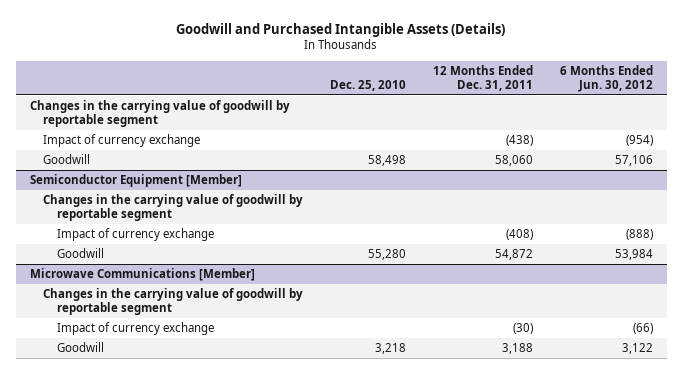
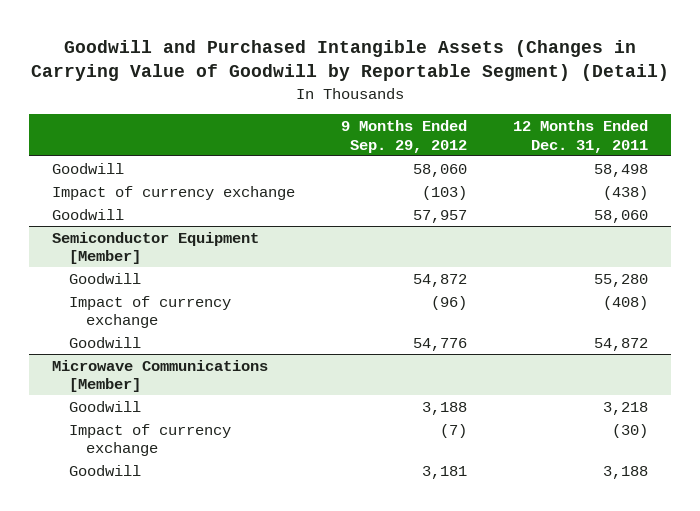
[176,22,506,37] Goodwill and Purchased Intangible Assets (Details) -> [30,39,669,82] Goodwill and Purchased Intangible Assets (Changes in Carrying Value of Goodwill by Reportable Segment) (Detail)
[330,79,407,91] Dec. 25, 2010 -> none
[560,64,654,92] 6 Months Ended Jun. 30, 2012 -> none
none -> [340,119,467,153] 9 Months Ended Sep. 29, 2012
[29,100,290,128] Changes in the carrying value of goodwill by reportable segment -> none
none -> [51,162,124,174] Goodwill
[43,194,304,222] Changes in the carrying value of goodwill by reportable segment -> none
none -> [68,272,141,284] Goodwill
[43,288,304,316] Changes in the carrying value of goodwill by reportable segment -> none
none -> [68,400,141,412] Goodwill

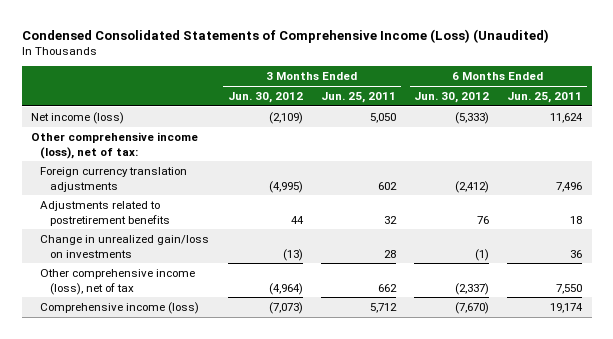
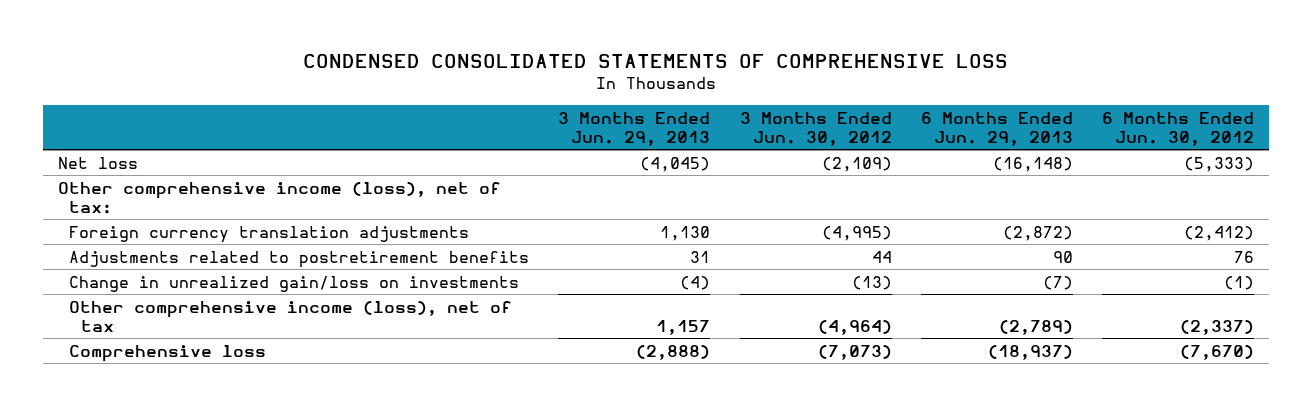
[21,28,549,43] Condensed Consolidated Statements of Comprehensive Income (Loss) (Unaudited) -> [302,53,1008,68] CONDENSED CONSOLIDATED STATEMENTS OF COMPREHENSIVE LOSS
[320,92,396,104] Jun. 25, 2011 -> none
[507,92,583,104] Jun. 25, 2011 -> none
none -> [558,112,711,147] 3 Months Ended Jun. 29, 2013
none -> [920,112,1073,147] 6 Months Ended Jun. 29, 2013
[30,111,124,124] Net income (loss) -> [57,156,138,169] Net loss
[40,301,200,314] Comprehensive income (loss) -> [69,344,267,362] Comprehensive loss

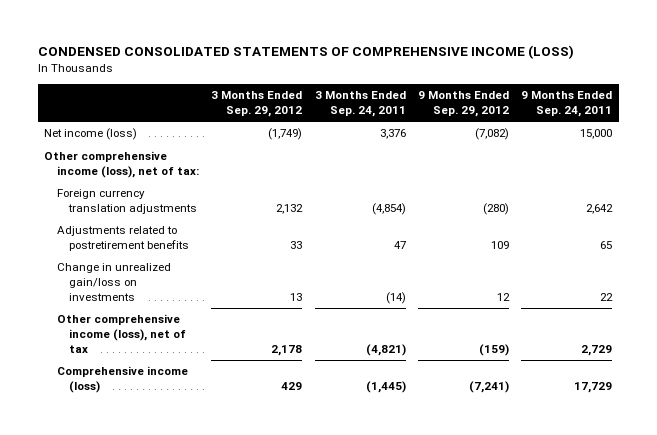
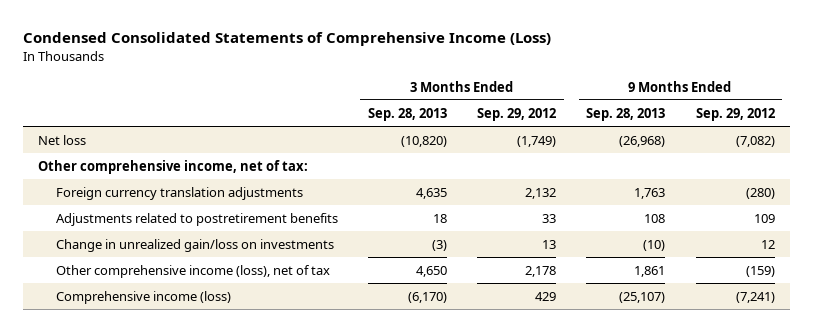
[37,45,574,60] CONDENSED CONSOLIDATED STATEMENTS OF COMPREHENSIVE INCOME (LOSS) -> [22,32,551,47] Condensed Consolidated Statements of Comprehensive Income (Loss)
[314,91,406,117] 3 Months Ended Sep. 24, 2011 -> none
[521,91,613,117] 9 Months Ended Sep. 24, 2011 -> none
none -> [367,107,447,121] Sep. 28, 2013
none -> [586,107,666,121] Sep. 28, 2013
[44,128,138,141] Net income (loss) -> [38,134,87,145] Net loss
[44,151,199,179] Other comprehensive income (loss), net of tax: -> [38,159,309,174] Other comprehensive income, net of tax:

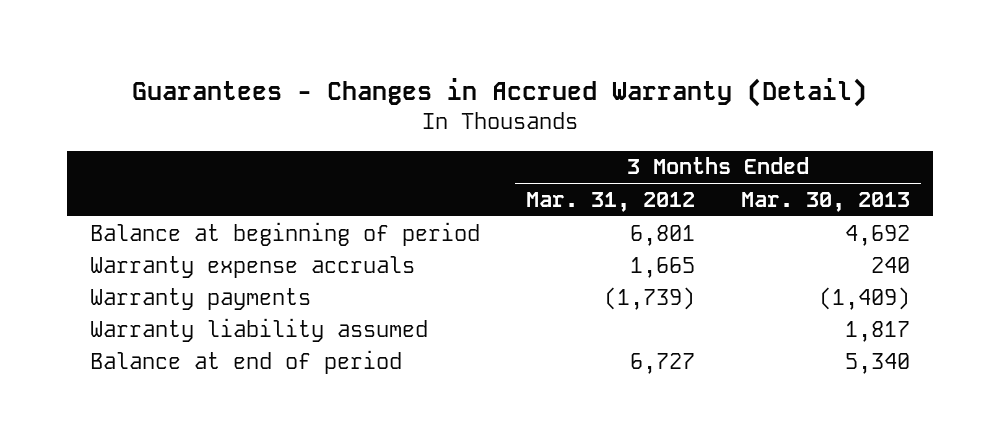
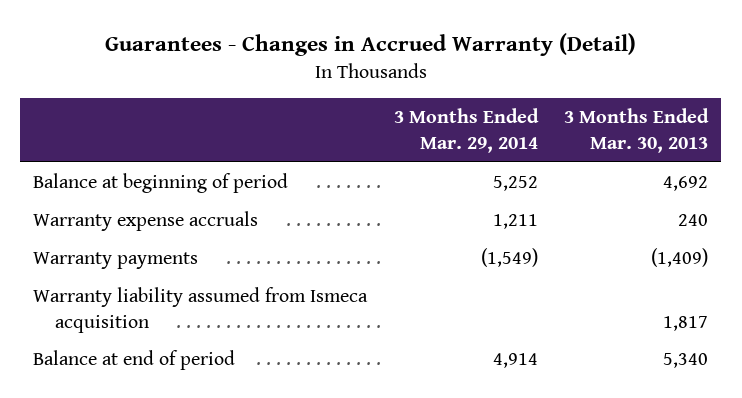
[526,191,696,212] Mar. 31, 2012 -> none
none -> [393,108,539,153] 3 Months Ended Mar. 29, 2014
[90,317,429,342] Warranty liability assumed -> [33,287,369,333] Warranty liability assumed from Ismeca acquisition

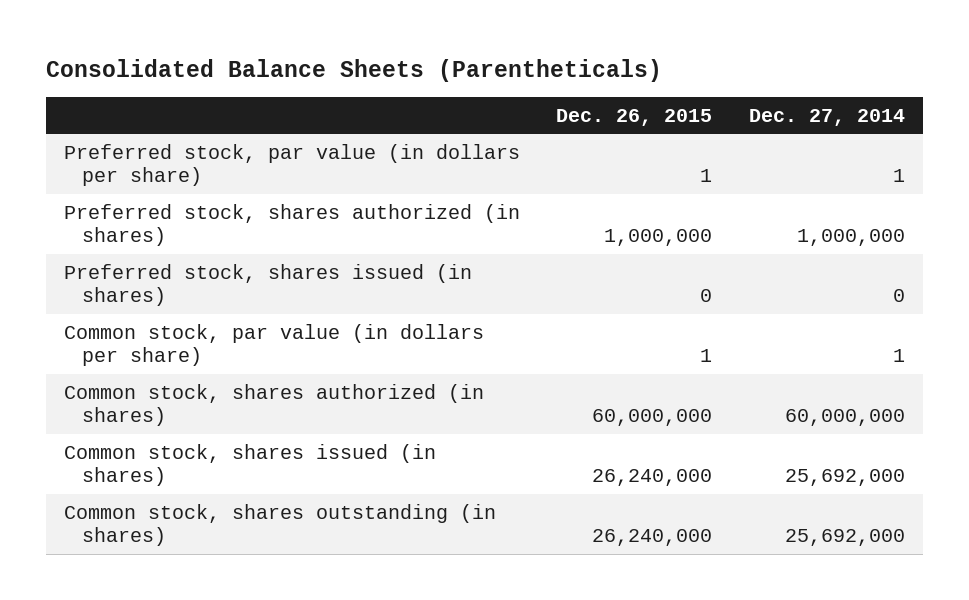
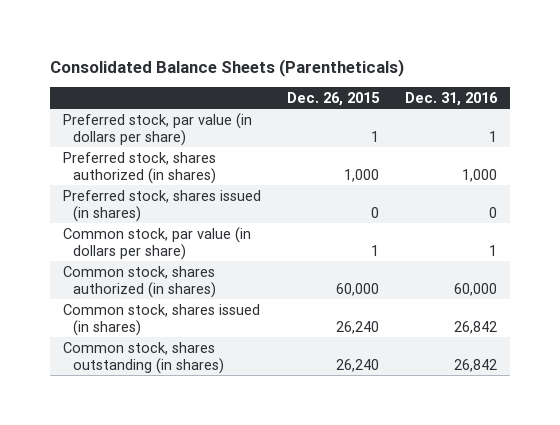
[748,108,905,126] Dec. 27, 2014 -> none
none -> [405,91,499,106] Dec. 31, 2016
[604,229,713,247] 1,000,000 -> [344,168,380,182] 1,000
[592,409,713,427] 60,000,000 -> [336,282,380,296] 60,000
[592,469,713,487] 26,240,000 -> [336,320,380,334] 26,240
[592,529,713,547] 26,240,000 -> [336,358,380,372] 26,240

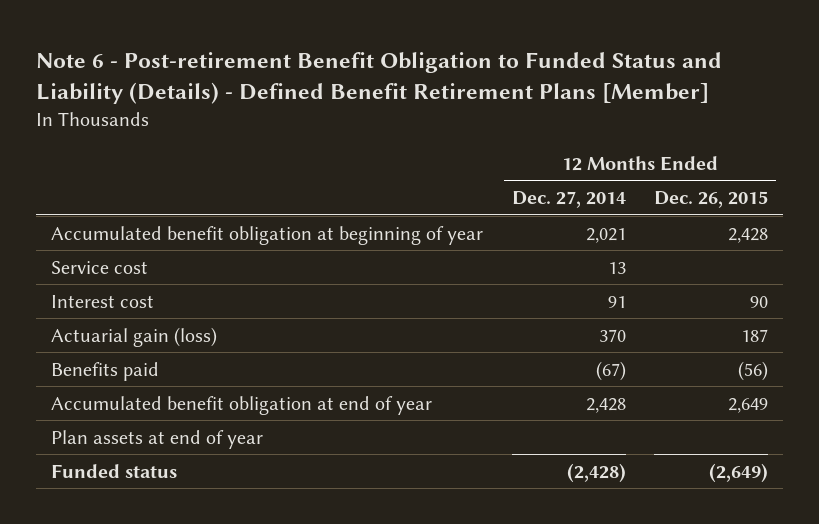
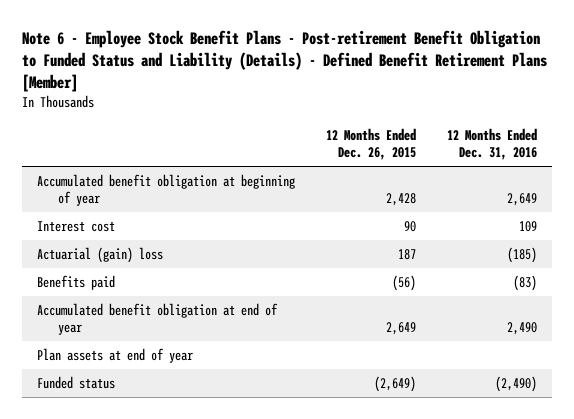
[36,51,723,104] Note 6 - Post-retirement Benefit Obligation to Funded Status and Liability (Details) - Defined Benefit Retirement Plans [Member] -> [21,29,547,92] Note 6 - Employee Stock Benefit Plans - Post-retirement Benefit Obligation to Funded Status and Liability (Details) - Defined Benefit Retirement Plans [Member]
[511,190,626,208] Dec. 27, 2014 -> none
none -> [446,127,537,161] 12 Months Ended Dec. 31, 2016
[50,260,148,274] Service cost -> none
[50,326,217,347] Actuarial gain (loss) -> [37,246,164,263] Actuarial (gain) loss

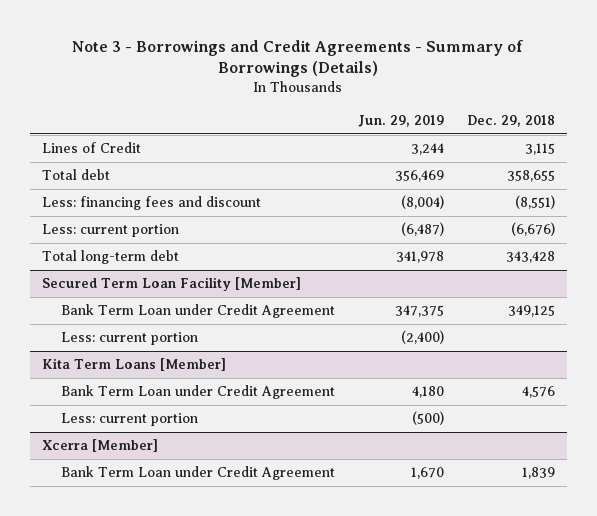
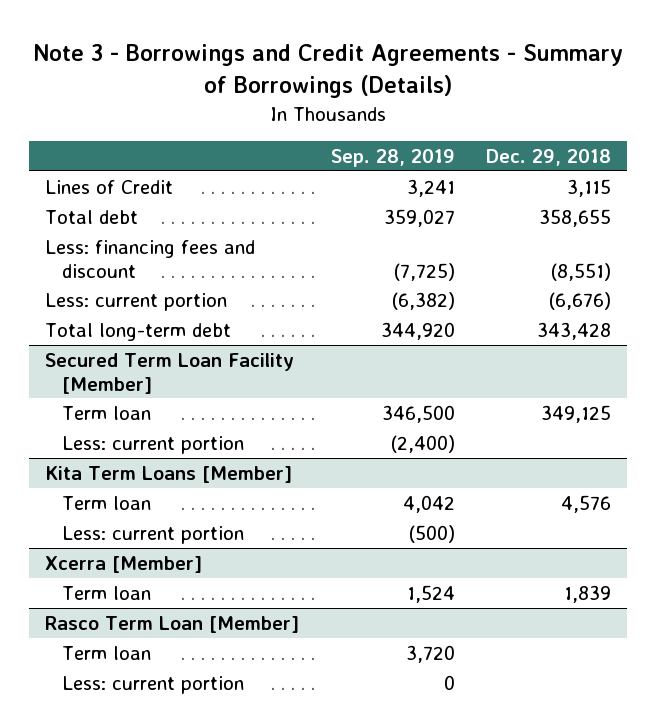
[357,114,444,127] Jun. 29, 2019 -> none
none -> [330,149,455,168] Sep. 28, 2019
[61,304,336,319] Bank Term Loan under Credit Agreement -> [62,405,152,420] Term loan
[61,385,336,400] Bank Term Loan under Credit Agreement -> [62,495,152,510] Term loan
[61,466,336,481] Bank Term Loan under Credit Agreement -> [62,585,152,600] Term loan
none -> [45,615,300,633] Rasco Term Loan [Member]
none -> [62,645,152,660] Term loan
none -> [62,675,245,694] Less: current portion

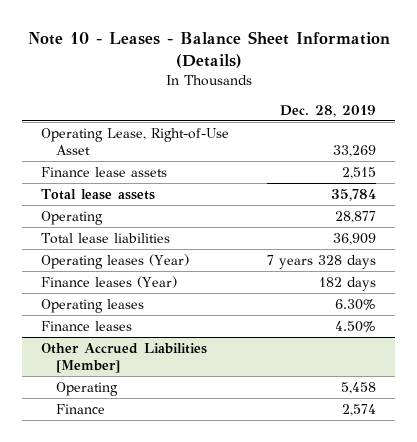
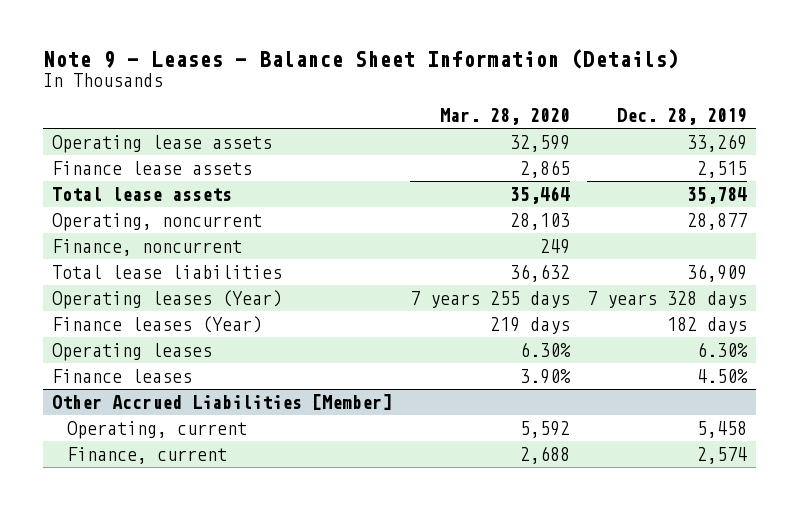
[27,30,390,68] Note 10 - Leases - Balance Sheet Information (Details) -> [43,48,680,69] Note 9 - Leases - Balance Sheet Information (Details)
none -> [439,108,570,126] Mar. 28, 2020
[41,127,230,156] Operating Lease, Right-of-Use Asset -> [52,134,273,153] Operating lease assets
[41,210,104,225] Operating -> [52,212,263,231] Operating, noncurrent
none -> [52,238,243,256] Finance, noncurrent
[56,381,119,396] Operating -> [67,420,248,439] Operating, current
[56,403,106,414] Finance -> [67,446,228,464] Finance, current

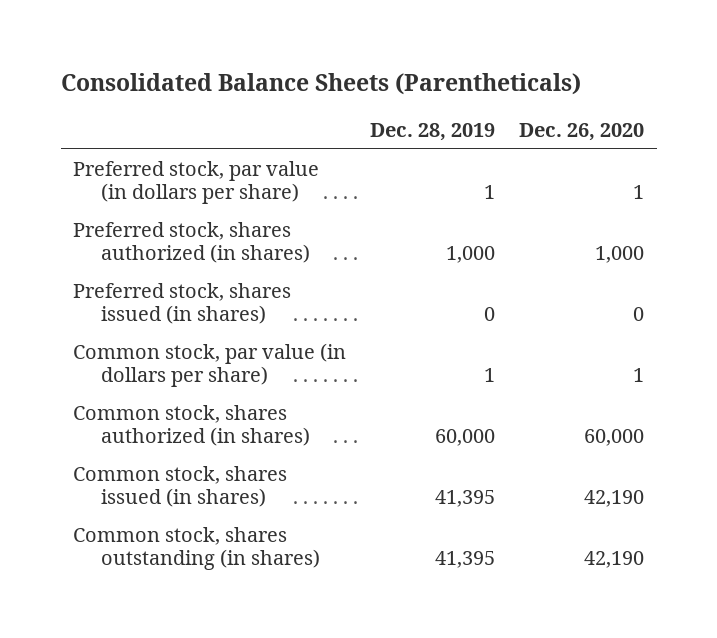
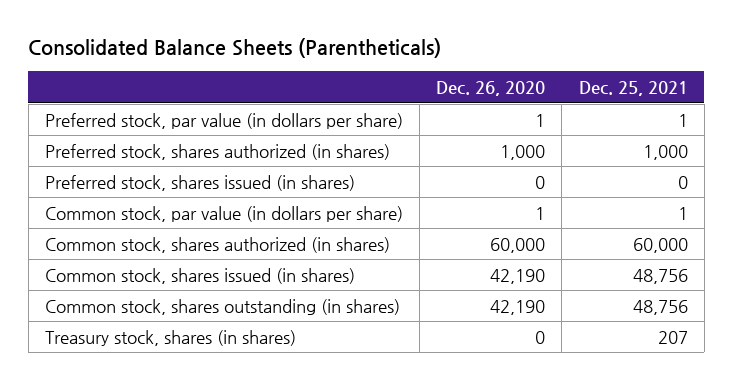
[370,122,496,141] Dec. 28, 2019 -> none
none -> [578,81,688,97] Dec. 25, 2021
none -> [44,329,296,346] Treasury stock, shares (in shares)

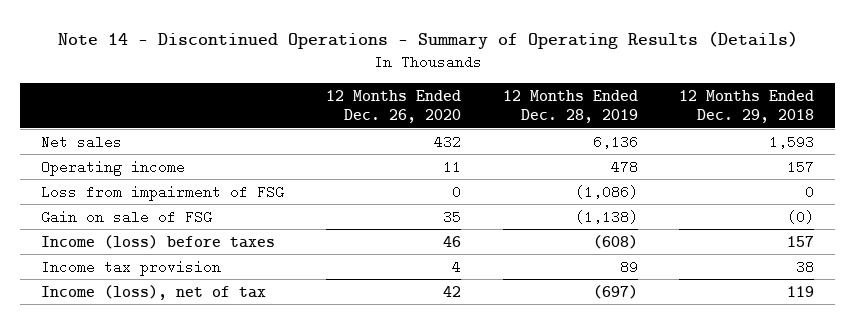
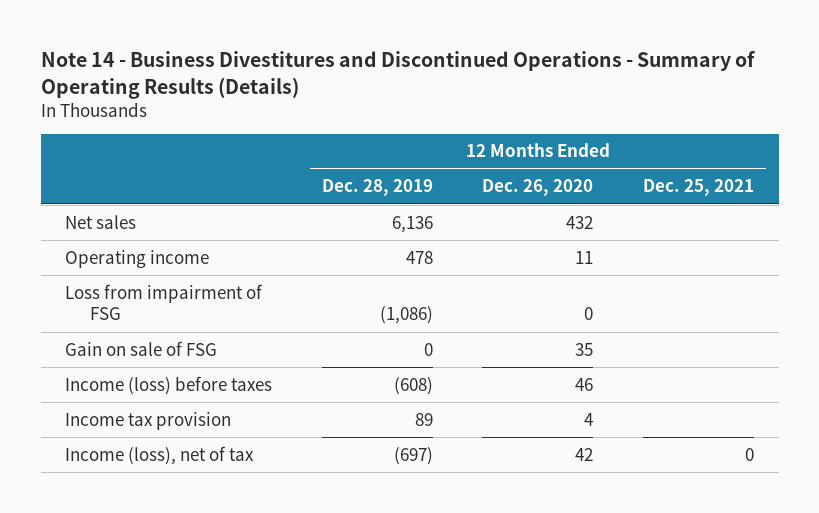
[57,31,798,50] Note 14 - Discontinued Operations - Summary of Operating Results (Details) -> [40,51,755,99] Note 14 - Business Divestitures and Discontinued Operations - Summary of Operating Results (Details)
[679,90,815,124] 12 Months Ended Dec. 29, 2018 -> none
none -> [642,179,754,197] Dec. 25, 2021
[574,209,638,224] (1,138) -> [423,342,433,356] 0

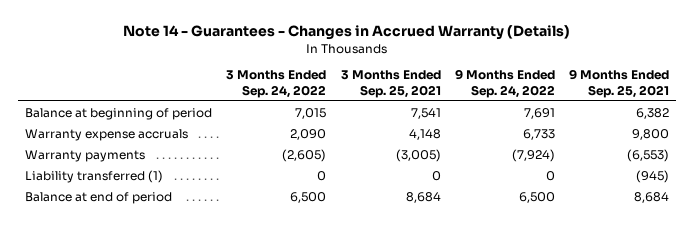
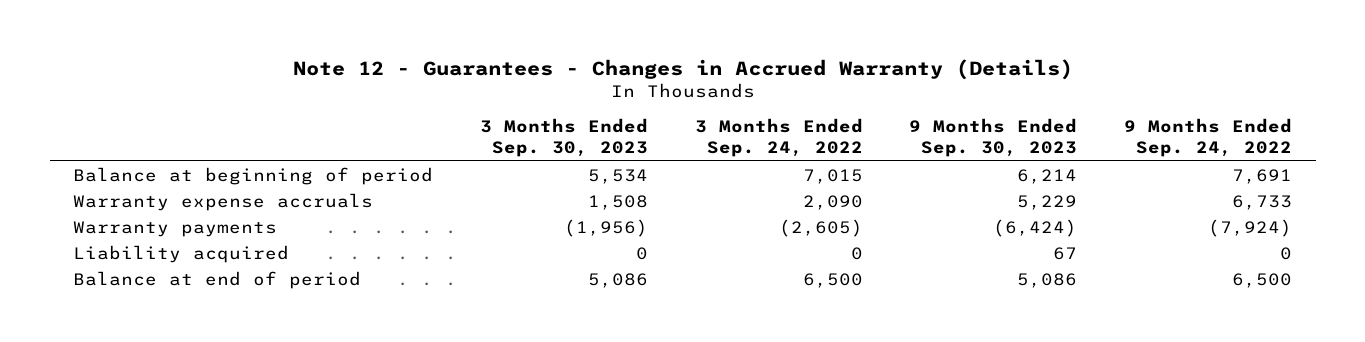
[123,25,571,41] Note 14 - Guarantees - Changes in Accrued Warranty (Details) -> [292,59,1073,81] Note 12 - Guarantees - Changes in Accrued Warranty (Details)
[340,70,441,98] 3 Months Ended Sep. 25, 2021 -> none
[569,69,670,98] 9 Months Ended Sep. 25, 2021 -> none
none -> [479,118,648,158] 3 Months Ended Sep. 30, 2023
none -> [909,118,1078,158] 9 Months Ended Sep. 30, 2023
[25,169,164,183] Liability transferred (1) -> none
none -> [73,244,290,263] Liability acquired

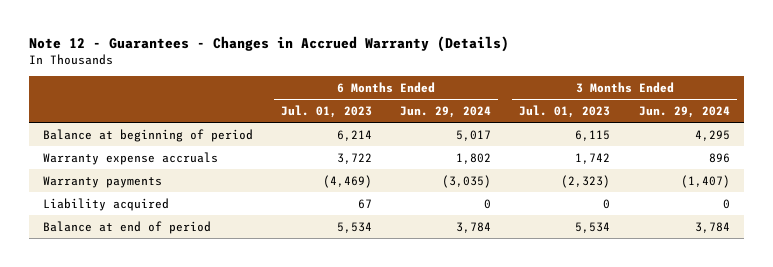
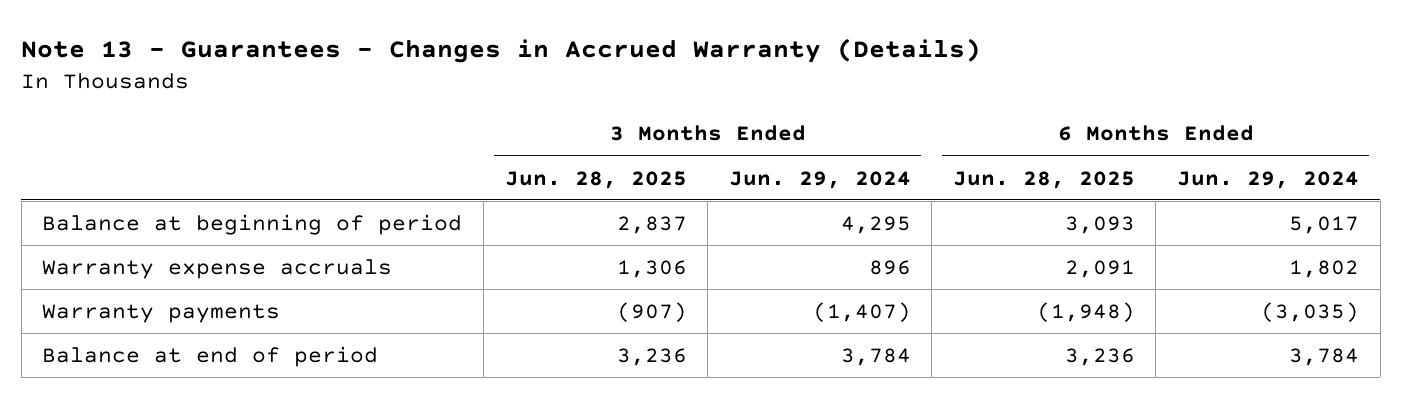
[28,35,509,52] Note 12 - Guarantees - Changes in Accrued Warranty (Details) -> [21,38,982,64] Note 13 - Guarantees - Changes in Accrued Warranty (Details)
[281,104,373,118] Jul. 01, 2023 -> none
[519,104,611,118] Jul. 01, 2023 -> none
none -> [504,170,687,189] Jun. 28, 2025
none -> [952,170,1135,189] Jun. 28, 2025
[43,197,170,211] Liability acquired -> none

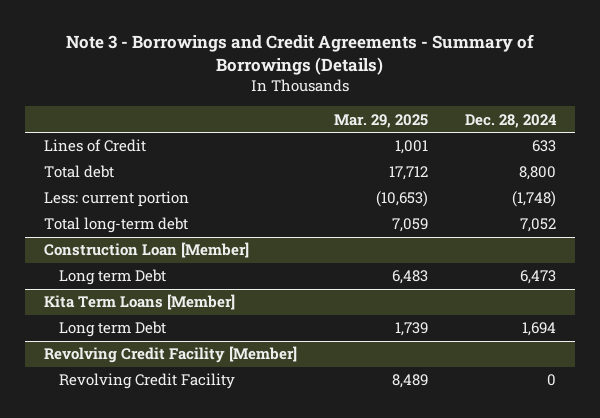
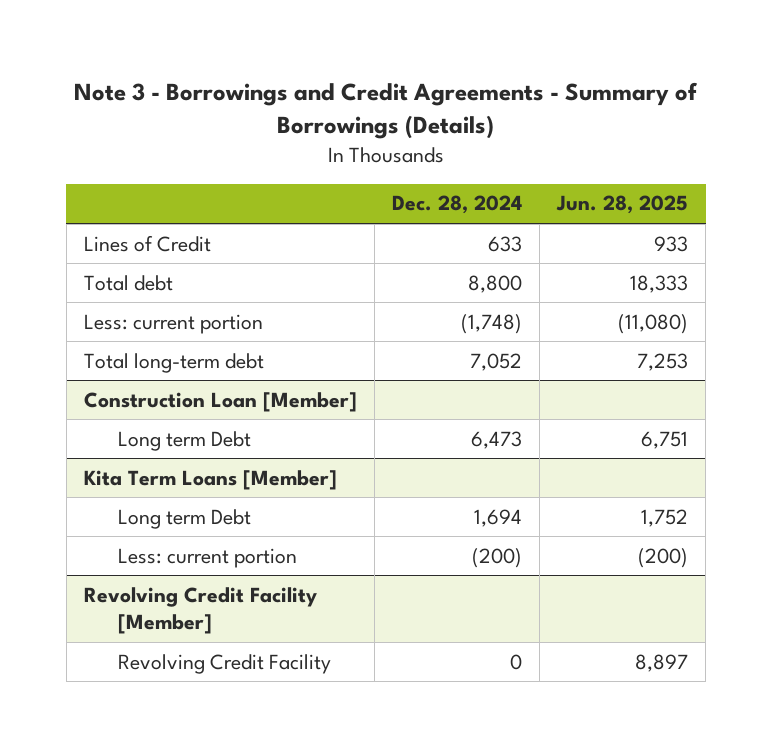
[333,113,428,128] Mar. 29, 2025 -> none
none -> [556,195,689,215] Jun. 28, 2025
none -> [117,547,297,568] Less: current portion

